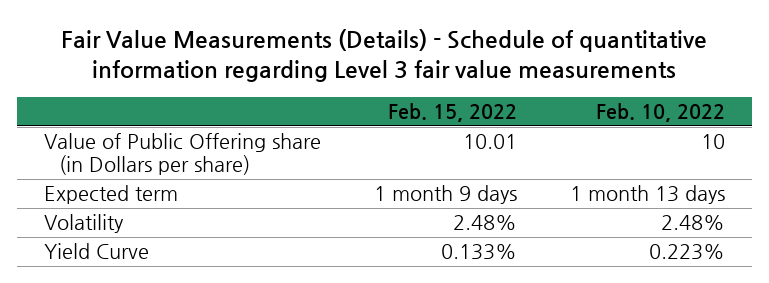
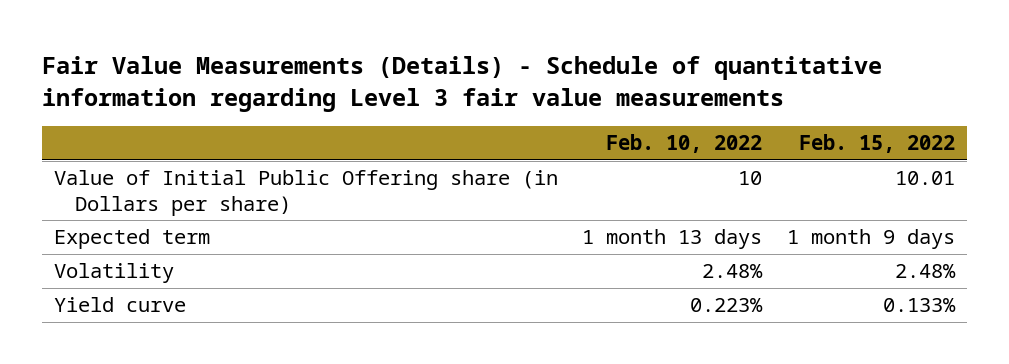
[43,133,321,176] Value of Public Offering share (in Dollars per share) -> [54,170,559,216] Value of Initial Public Offering share (in Dollars per share)
[43,243,149,260] Yield Curve -> [54,297,187,313] Yield curve

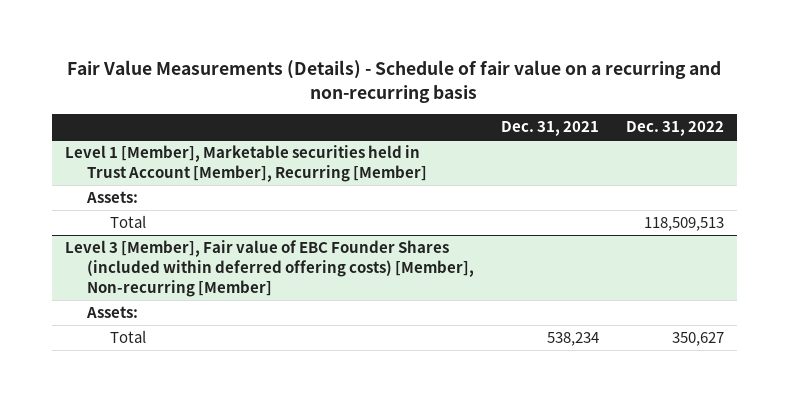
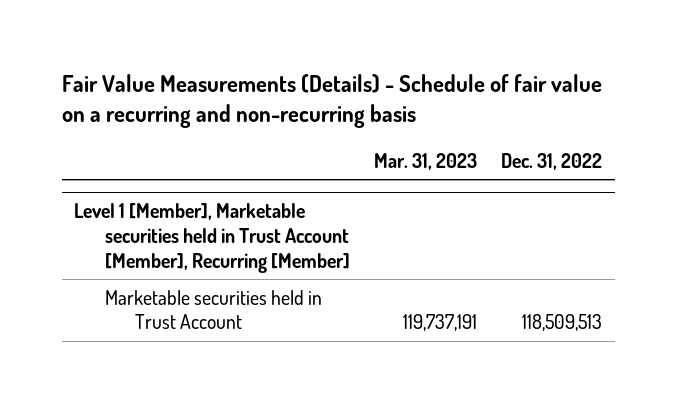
[500,121,599,137] Dec. 31, 2021 -> none
none -> [374,152,478,170] Mar. 31, 2023
[86,191,139,204] Assets: -> none
[64,240,475,297] Level 3 [Member], Fair value of EBC Founder Shares (included within deferred offering costs) [Member], Non-recurring [Member] -> none
[86,306,139,319] Assets: -> none
[109,330,146,344] Total -> none
[109,215,146,229] Total -> [104,289,322,330] Marketable securities held in Trust Account

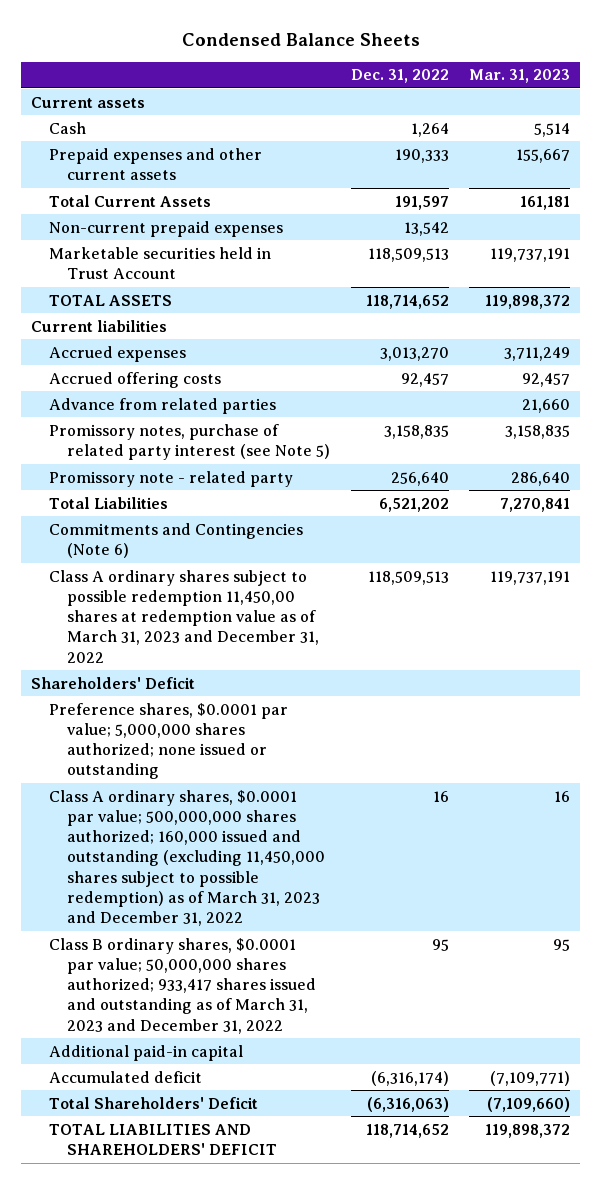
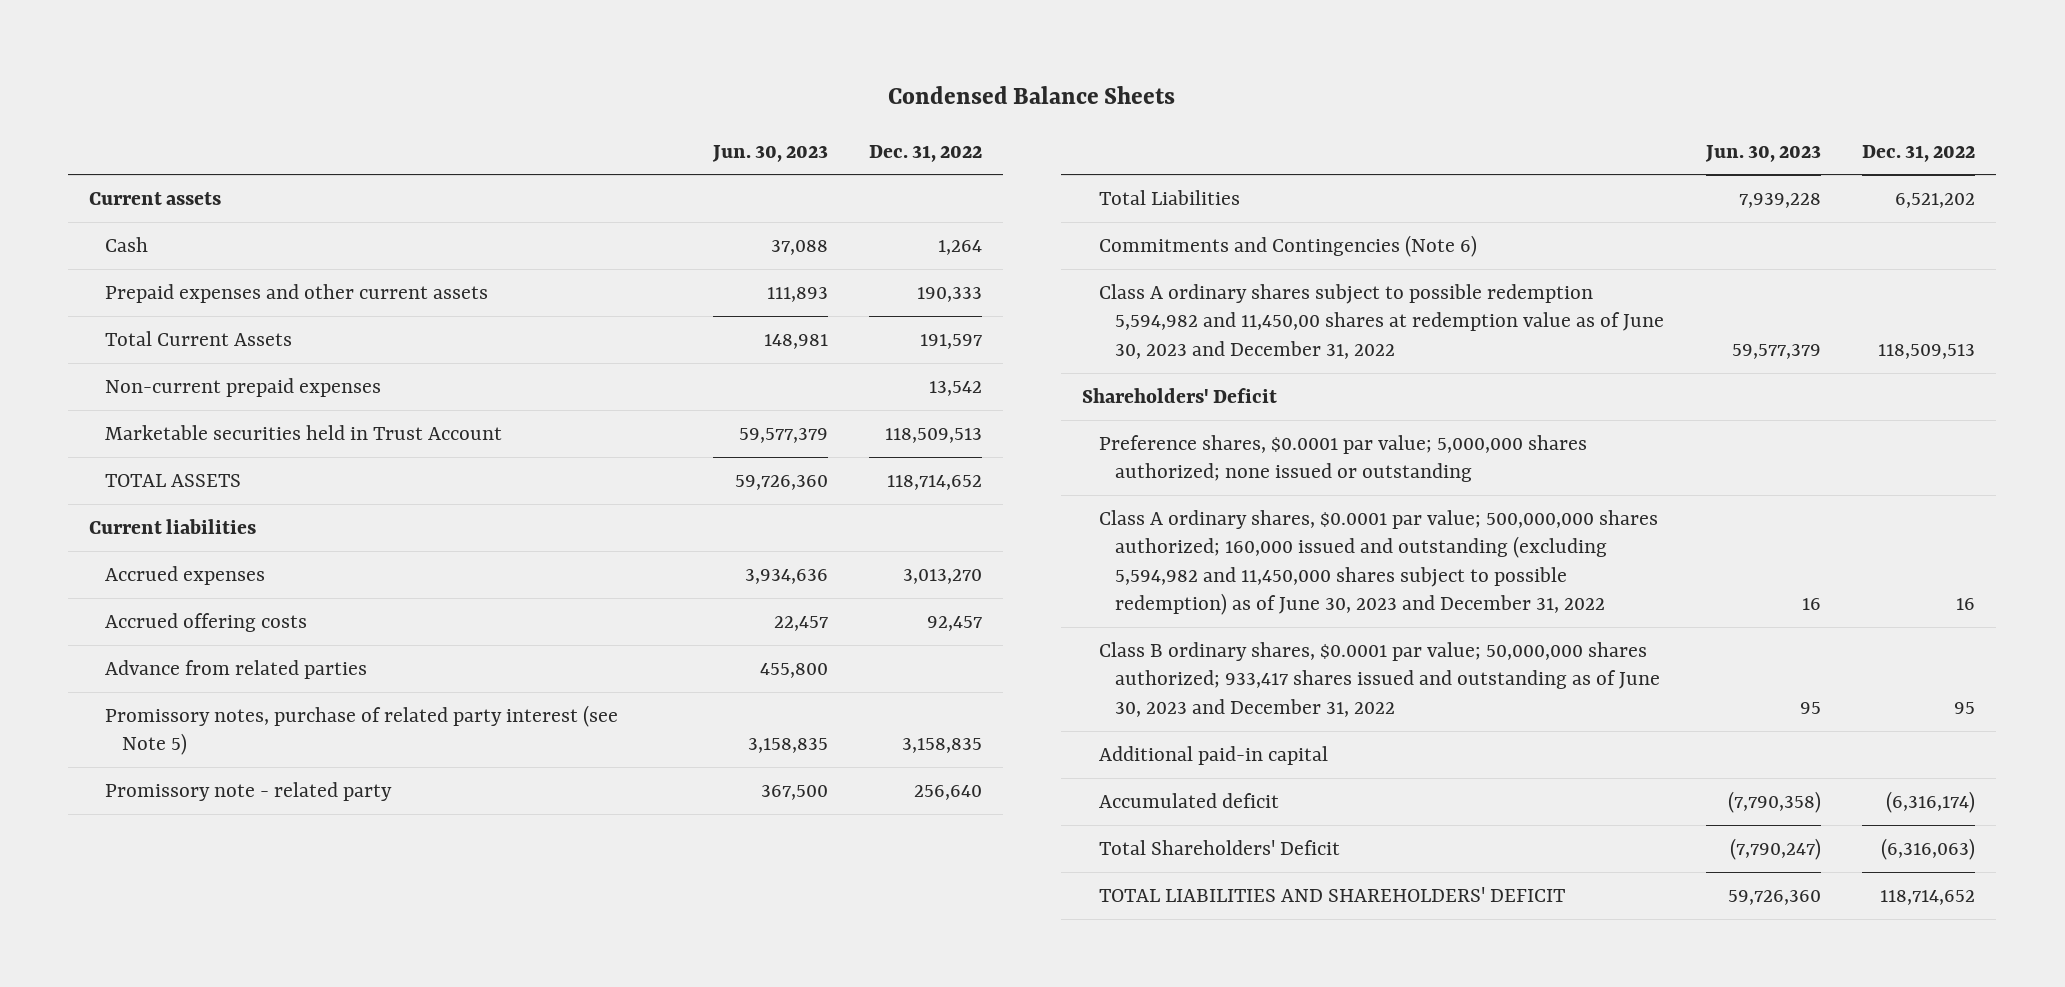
[469,69,571,84] Mar. 31, 2023 -> none
none -> [711,144,828,162] Jun. 30, 2023
[49,569,319,663] Class A ordinary shares subject to possible redemption 11,450,00 shares at redemption value as of March 31, 2023 and December 31, 2022 -> [1098,284,1664,359] Class A ordinary shares subject to possible redemption 5,594,982 and 11,450,00 shares at redemption value as of June 30, 2023 and December 31, 2022
[49,789,325,927] Class A ordinary shares, $0.0001 par value; 500,000,000 shares authorized; 160,000 issued and outstanding (excluding 11,450,000 shares subject to possible redemption) as of March 31, 2023 and December 31, 2022 -> [1098,510,1658,616] Class A ordinary shares, $0.0001 par value; 500,000,000 shares authorized; 160,000 issued and outstanding (excluding 5,594,982 and 11,450,000 shares subject to possible redemption) as of June 30, 2023 and December 31, 2022
[49,937,316,1034] Class B ordinary shares, $0.0001 par value; 50,000,000 shares authorized; 933,417 shares issued and outstanding as of March 31, 2023 and December 31, 2022 -> [1098,642,1660,717] Class B ordinary shares, $0.0001 par value; 50,000,000 shares authorized; 933,417 shares issued and outstanding as of June 30, 2023 and December 31, 2022

